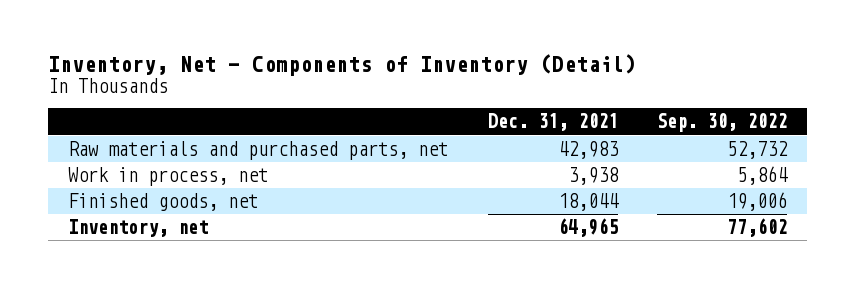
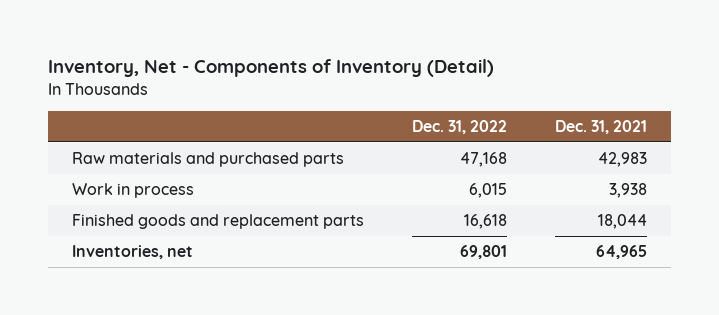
[657,113,788,133] Sep. 30, 2022 -> none
none -> [411,120,507,135] Dec. 31, 2022
[68,141,449,161] Raw materials and purchased parts, net -> [71,152,344,168] Raw materials and purchased parts
[68,167,269,187] Work in process, net -> [71,183,194,199] Work in process
[68,193,259,212] Finished goods, net -> [71,214,364,230] Finished goods and replacement parts
[68,219,209,238] Inventory, net -> [71,245,193,260] Inventories, net

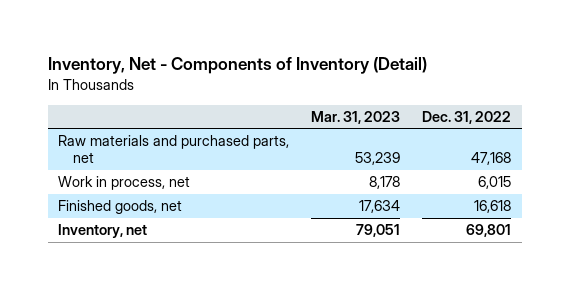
[554,120,647,135] Dec. 31, 2021 -> none
none -> [311,110,401,124] Mar. 31, 2023
[71,152,344,168] Raw materials and purchased parts -> [58,135,290,164] Raw materials and purchased parts, net
[71,183,194,199] Work in process -> [58,176,191,191] Work in process, net
[71,214,364,230] Finished goods and replacement parts -> [58,200,183,215] Finished goods, net
[71,245,193,260] Inventories, net -> [58,224,148,239] Inventory, net

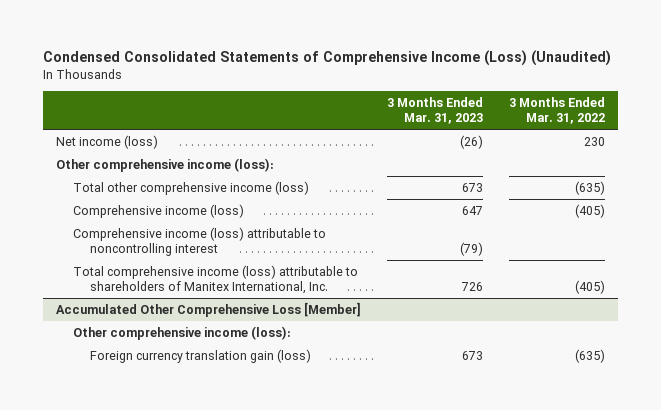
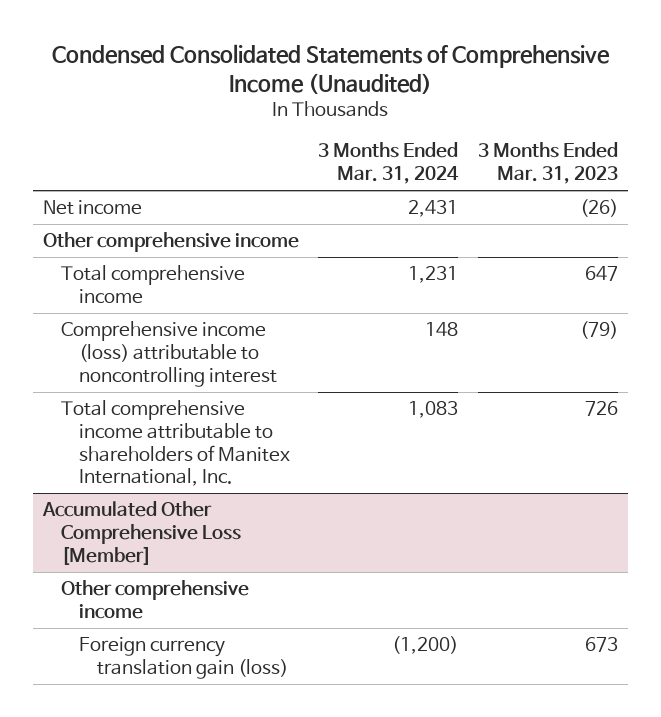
[43,50,612,67] Condensed Consolidated Statements of Comprehensive Income (Loss) (Unaudited) -> [52,43,611,94] Condensed Consolidated Statements of Comprehensive Income (Unaudited)
[508,97,605,125] 3 Months Ended Mar. 31, 2022 -> none
none -> [318,142,460,185] 3 Months Ended Mar. 31, 2024
[72,180,309,195] Total other comprehensive income (loss) -> none
[55,134,158,149] Net income (loss) -> [42,200,142,216] Net income
[55,157,274,172] Other comprehensive income (loss): -> [42,232,299,253] Other comprehensive income
[72,203,244,218] Comprehensive income (loss) -> [60,265,245,304] Total comprehensive income
[72,264,358,294] Total comprehensive income (loss) attributable to shareholders of Manitex International, Inc. -> [60,400,290,487] Total comprehensive income attributable to shareholders of Manitex International, Inc.
[72,325,291,340] Other comprehensive income (loss): -> [60,580,249,619] Other comprehensive income

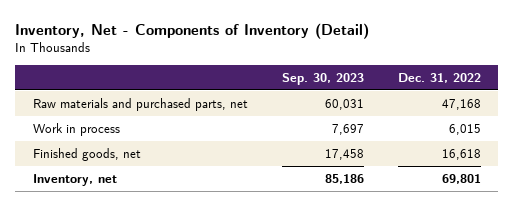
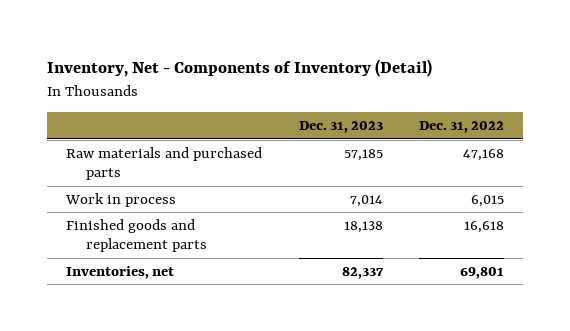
[281,72,364,85] Sep. 30, 2023 -> none
none -> [298,121,383,134] Dec. 31, 2023
[32,97,248,111] Raw materials and purchased parts, net -> [65,146,262,181] Raw materials and purchased parts
[32,147,141,161] Finished goods, net -> [65,218,207,253] Finished goods and replacement parts
[32,173,117,186] Inventory, net -> [65,265,174,279] Inventories, net

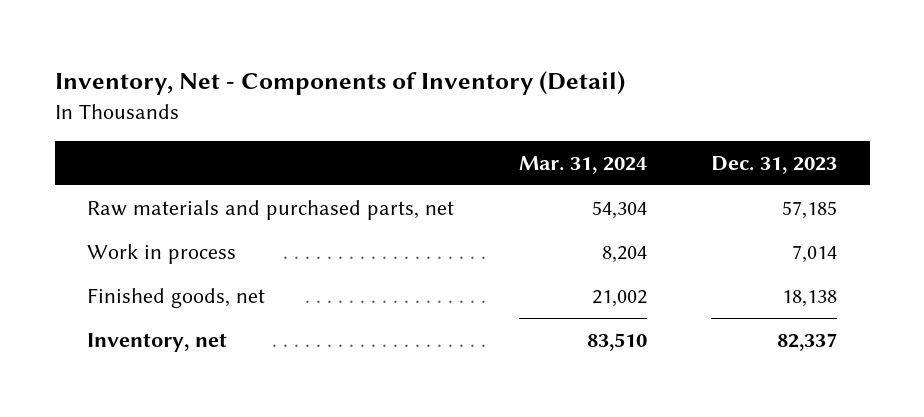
[419,121,505,134] Dec. 31, 2022 -> none
none -> [518,155,647,174] Mar. 31, 2024
[65,146,262,181] Raw materials and purchased parts -> [87,200,455,221] Raw materials and purchased parts, net
[65,218,207,253] Finished goods and replacement parts -> [87,288,266,309] Finished goods, net
[65,265,174,279] Inventories, net -> [87,333,228,353] Inventory, net

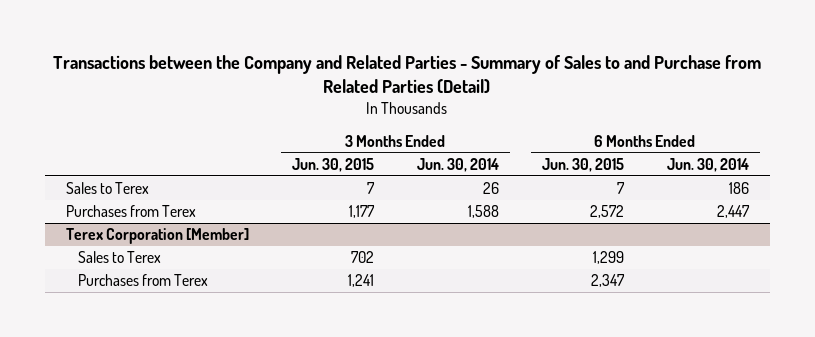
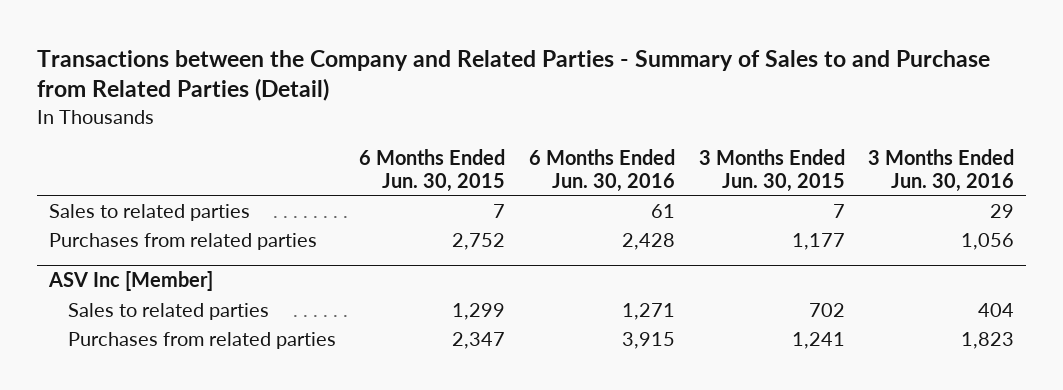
[416,157,499,172] Jun. 30, 2014 -> none
[666,157,749,172] Jun. 30, 2014 -> none
none -> [529,148,676,192] 6 Months Ended Jun. 30, 2016
none -> [868,148,1015,192] 3 Months Ended Jun. 30, 2016
[66,228,250,245] Terex Corporation [Member] -> none
[66,182,150,195] Sales to Terex -> [48,203,250,221] Sales to related parties
[66,205,197,218] Purchases from Terex -> [48,232,317,250] Purchases from related parties
[589,205,624,219] 2,572 -> [452,232,506,250] 2,752
none -> [47,271,213,292] ASV Inc [Member]
[78,251,162,264] Sales to Terex -> [67,302,269,320] Sales to related parties
[78,274,209,287] Purchases from Terex -> [67,331,336,349] Purchases from related parties

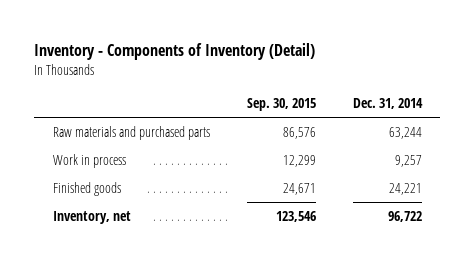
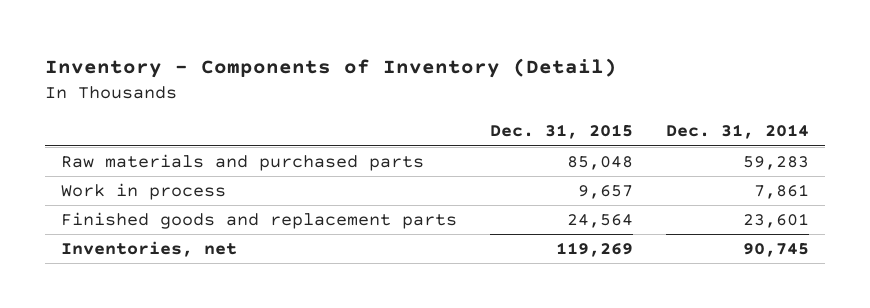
[246,98,316,112] Sep. 30, 2015 -> none
none -> [489,124,633,140] Dec. 31, 2015
[388,126,422,139] 63,244 -> [742,156,809,171] 59,283
[394,154,422,167] 9,257 -> [753,184,809,200] 7,861
[52,181,121,196] Finished goods -> [60,212,457,230] Finished goods and replacement parts
[388,182,422,195] 24,221 -> [742,213,809,229] 23,601
[52,210,131,224] Inventory, net -> [60,241,237,258] Inventories, net
[387,210,422,222] 96,722 -> [742,243,809,258] 90,745

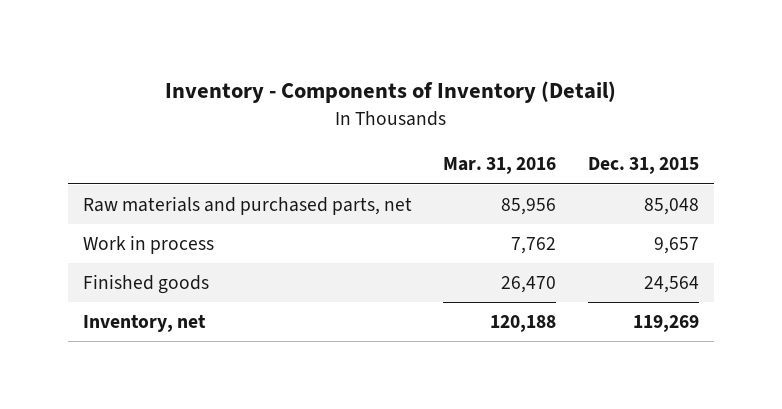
[665,124,809,140] Dec. 31, 2014 -> none
none -> [443,157,557,175] Mar. 31, 2016
[60,154,424,172] Raw materials and purchased parts -> [83,196,413,216] Raw materials and purchased parts, net
[60,212,457,230] Finished goods and replacement parts -> [83,274,210,295] Finished goods
[60,241,237,258] Inventories, net -> [83,315,207,333] Inventory, net

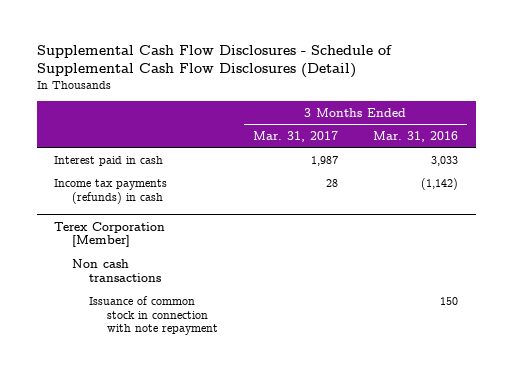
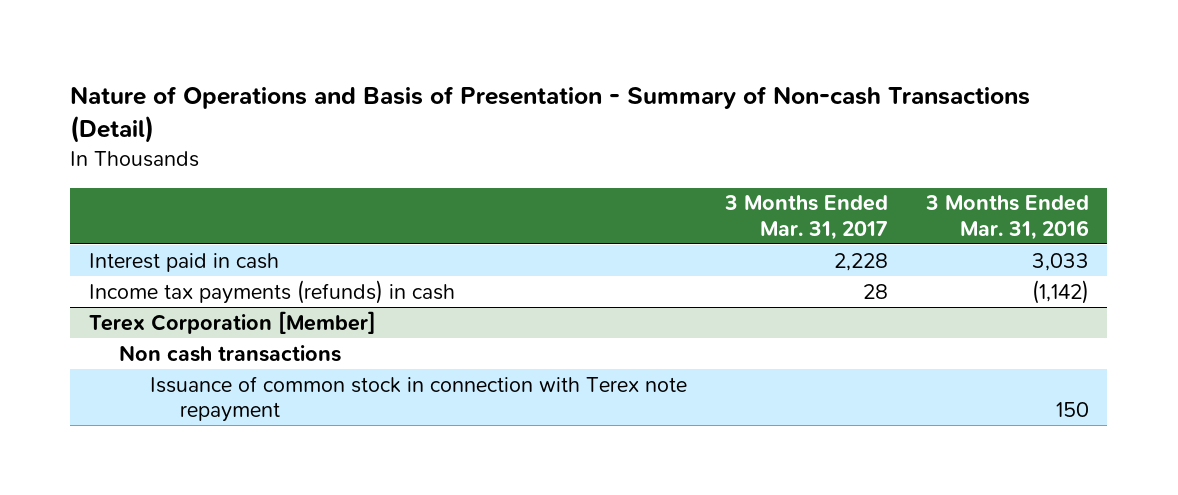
[36,44,392,79] Supplemental Cash Flow Disclosures - Schedule of Supplemental Cash Flow Disclosures (Detail) -> [70,85,1031,144] Nature of Operations and Basis of Presentation - Summary of Non-cash Transactions (Detail)
[310,155,338,166] 1,987 -> [833,252,888,271] 2,228
[89,295,218,336] Issuance of common stock in connection with note repayment -> [149,375,687,423] Issuance of common stock in connection with Terex note repayment

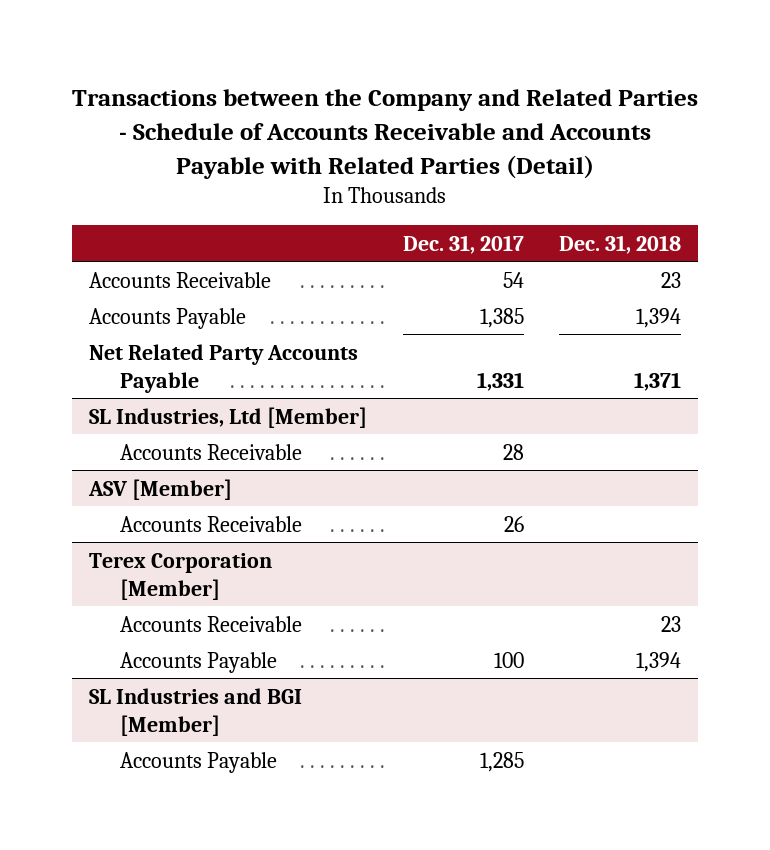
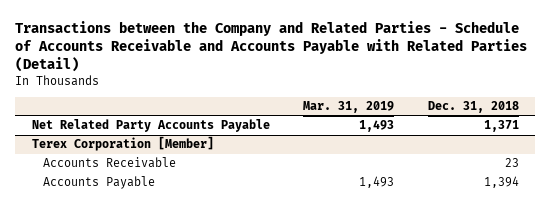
[402,234,524,254] Dec. 31, 2017 -> none
none -> [303,101,395,114] Mar. 31, 2019
[89,271,272,288] Accounts Receivable -> none
[89,307,247,329] Accounts Payable -> none
[89,406,368,428] SL Industries, Ltd [Member] -> none
[120,443,303,460] Accounts Receivable -> none
[88,478,233,500] ASV [Member] -> none
[120,515,303,532] Accounts Receivable -> none
[89,687,303,736] SL Industries and BGI [Member] -> none
[120,751,278,773] Accounts Payable -> none

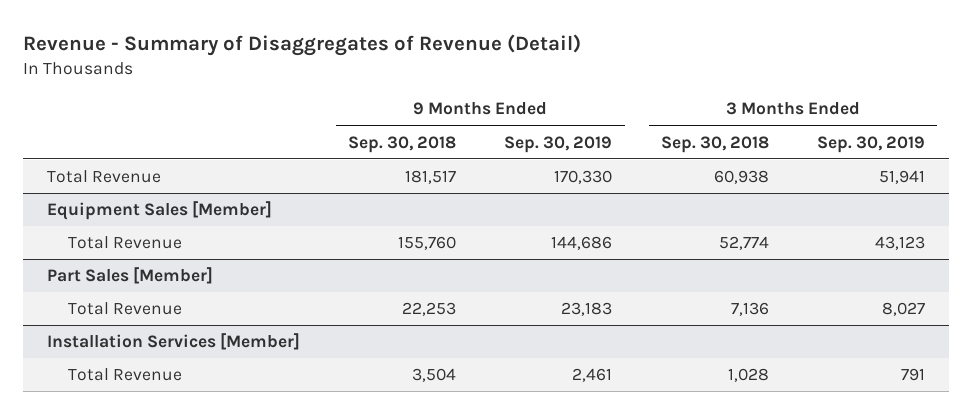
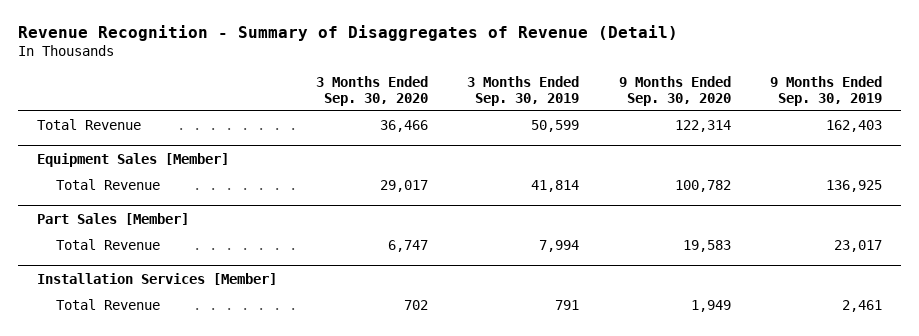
[22,34,581,57] Revenue - Summary of Disaggregates of Revenue (Detail) -> [17,25,678,42] Revenue Recognition - Summary of Disaggregates of Revenue (Detail)
[348,135,457,153] Sep. 30, 2018 -> none
[660,135,769,153] Sep. 30, 2018 -> none
none -> [316,76,429,106] 3 Months Ended Sep. 30, 2020
none -> [618,76,731,106] 9 Months Ended Sep. 30, 2020
[554,170,613,185] 170,330 -> [825,119,882,132] 162,403
[878,170,925,185] 51,941 -> [531,119,580,132] 50,599
[551,236,613,251] 144,686 -> [825,179,882,192] 136,925
[874,236,925,251] 43,123 -> [531,179,580,192] 41,814
[561,302,613,317] 23,183 -> [833,239,882,252] 23,017
[881,302,925,317] 8,027 -> [539,239,580,252] 7,994

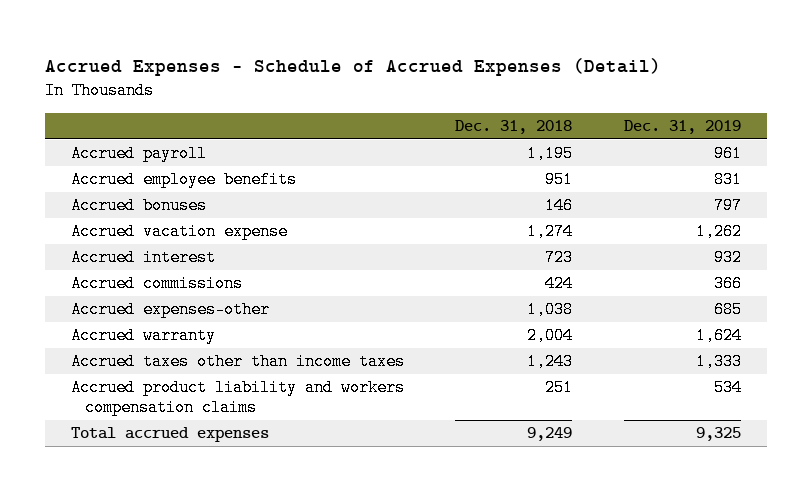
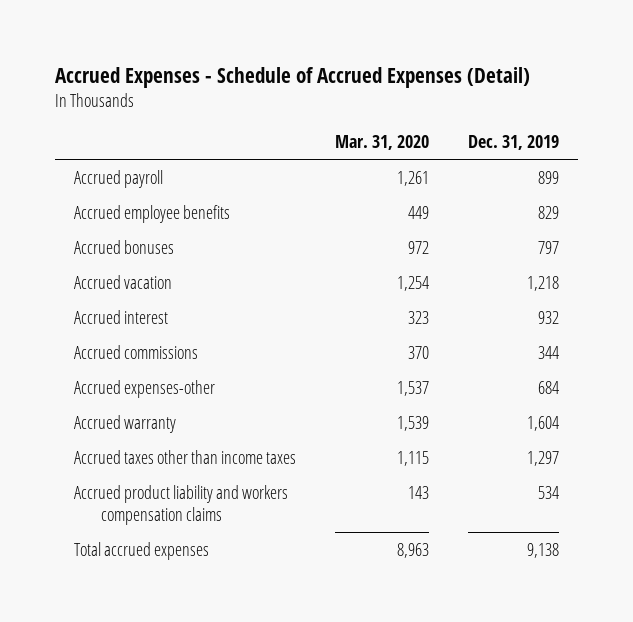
[455,119,573,134] Dec. 31, 2018 -> none
none -> [334,135,429,151] Mar. 31, 2020
[714,145,743,163] 961 -> [537,170,559,184] 899
[714,171,743,189] 831 -> [537,205,559,219] 829
[70,223,288,241] Accrued vacation expense -> [74,274,173,289] Accrued vacation
[696,223,743,241] 1,262 -> [526,275,559,291] 1,218
[714,275,743,293] 366 -> [537,345,559,359] 344
[714,301,743,319] 685 -> [537,380,559,394] 684
[696,327,743,345] 1,624 -> [526,415,559,431] 1,604
[696,353,743,371] 1,333 -> [526,450,559,466] 1,297
[696,427,742,442] 9,325 -> [526,542,559,558] 9,138

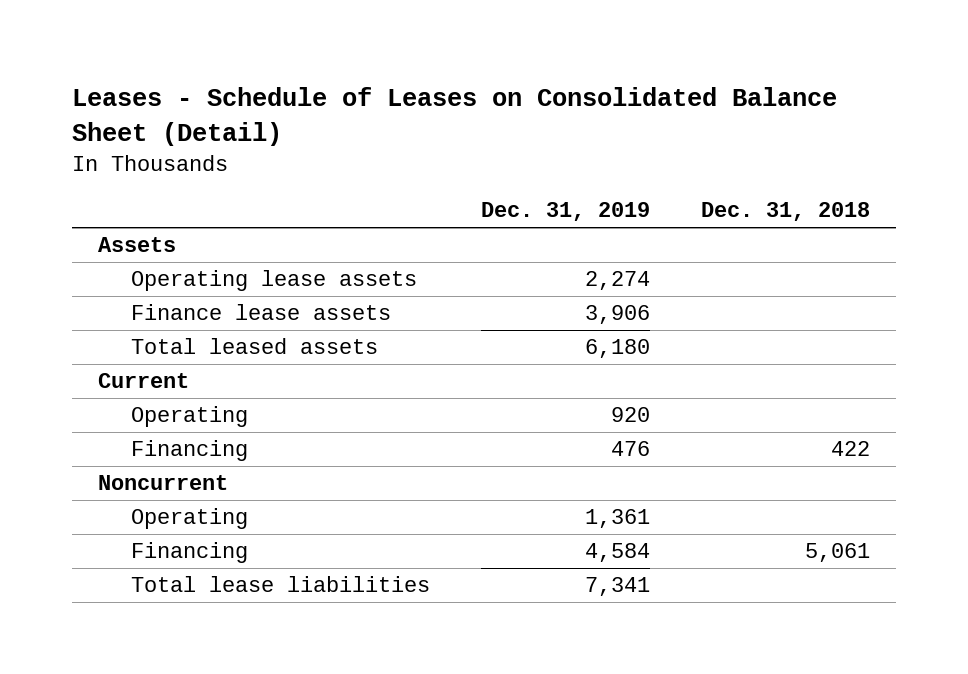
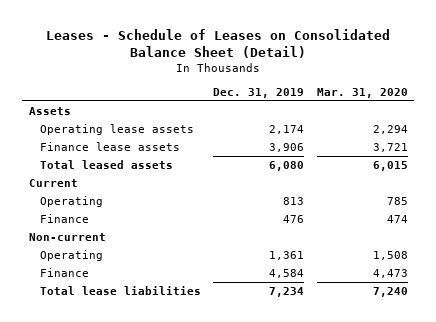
[701,202,871,222] Dec. 31, 2018 -> none
none -> [316,87,408,98] Mar. 31, 2020
[585,271,651,291] 2,274 -> [269,124,305,134] 2,174
[585,339,651,359] 6,180 -> [269,160,305,171] 6,080
[611,407,651,423] 920 -> [283,196,305,205] 813
[131,440,249,462] Financing -> [40,213,90,223] Finance
[97,475,228,491] Noncurrent -> [28,232,106,241] Non-current
[131,542,249,564] Financing -> [40,267,90,277] Finance
[585,577,651,597] 7,341 -> [269,286,305,297] 7,234

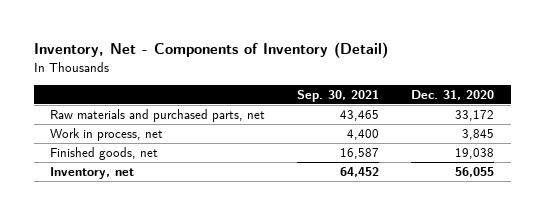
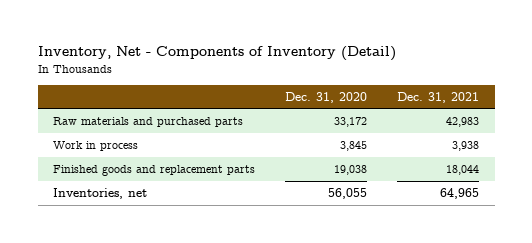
[297,89,380,102] Sep. 30, 2021 -> none
none -> [397,91,480,103] Dec. 31, 2021
[50,109,266,123] Raw materials and purchased parts, net -> [52,117,243,128] Raw materials and purchased parts
[50,128,164,142] Work in process, net -> [52,141,138,152] Work in process
[50,147,159,161] Finished goods, net -> [52,165,255,177] Finished goods and replacement parts
[50,167,135,180] Inventory, net -> [52,188,147,200] Inventories, net

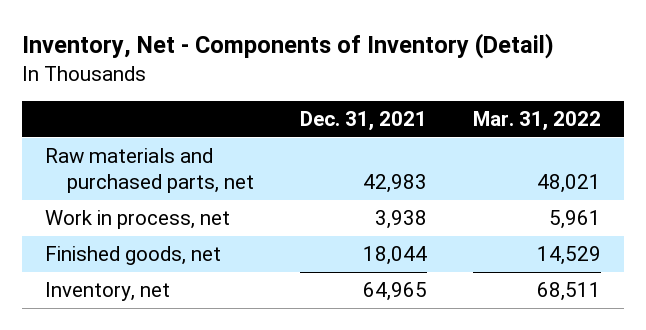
[285,91,368,103] Dec. 31, 2020 -> none
none -> [473,111,602,132] Mar. 31, 2022
[52,117,243,128] Raw materials and purchased parts -> [44,147,255,194] Raw materials and purchased parts, net
[52,141,138,152] Work in process -> [44,209,230,229] Work in process, net
[52,165,255,177] Finished goods and replacement parts -> [44,245,221,265] Finished goods, net
[52,188,147,200] Inventories, net -> [44,281,170,301] Inventory, net

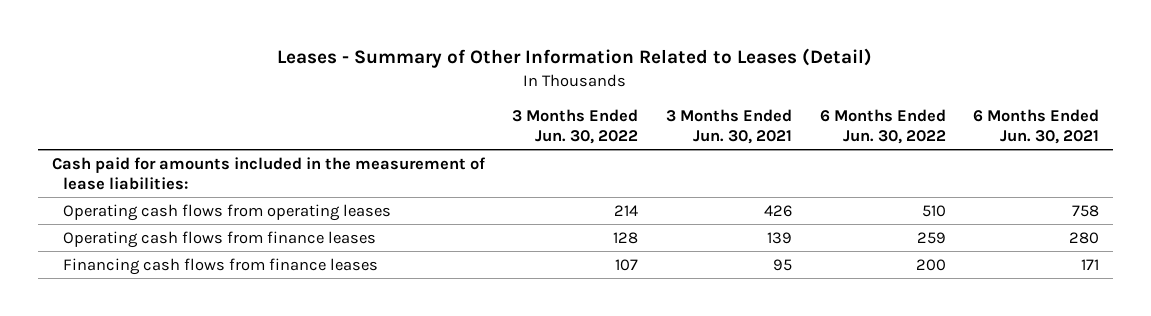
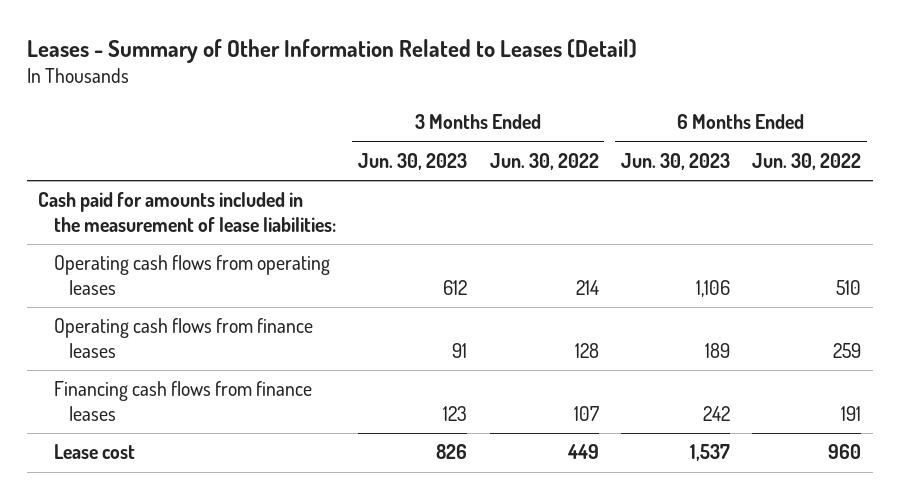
[665,108,792,144] 3 Months Ended Jun. 30, 2021 -> none
[973,108,1100,144] 6 Months Ended Jun. 30, 2021 -> none
none -> [358,153,468,171] Jun. 30, 2023
none -> [621,153,731,171] Jun. 30, 2023
[915,258,946,271] 200 -> [841,406,862,422] 191
none -> [53,444,135,460] Lease cost

